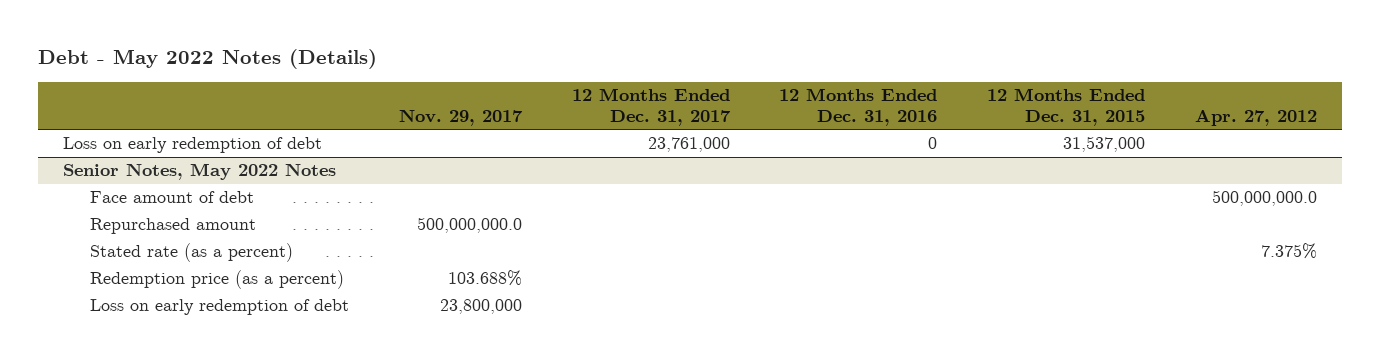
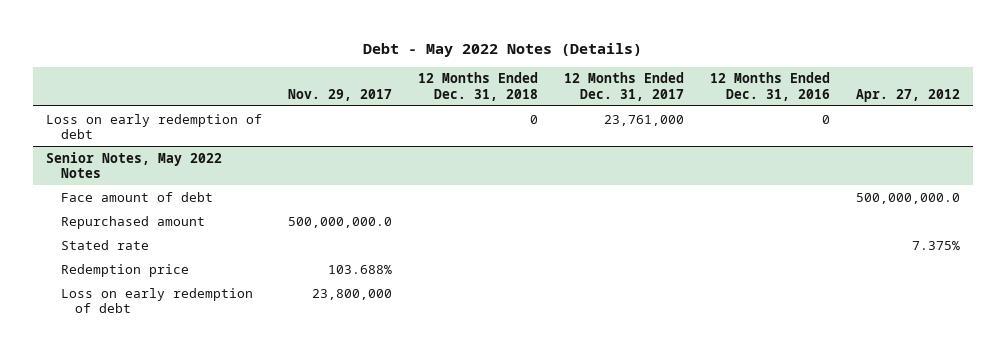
[987,88,1146,126] 12 Months Ended Dec. 31, 2015 -> none
none -> [418,72,539,101] 12 Months Ended Dec. 31, 2018
[89,243,293,263] Stated rate (as a percent) -> [60,239,149,250] Stated rate
[89,270,344,290] Redemption price (as a percent) -> [60,263,189,277] Redemption price

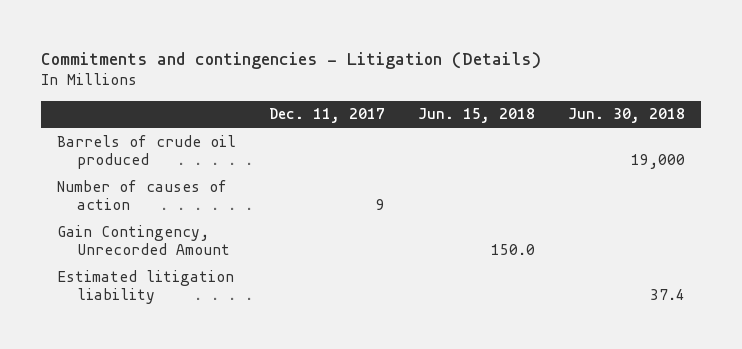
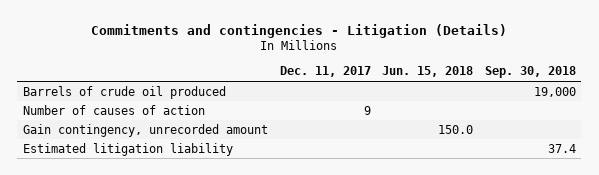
[567,108,685,124] Jun. 30, 2018 -> none
none -> [484,66,576,79] Sep. 30, 2018
[57,224,231,256] Gain Contingency, Unrecorded Amount -> [23,123,269,137] Gain contingency, unrecorded amount

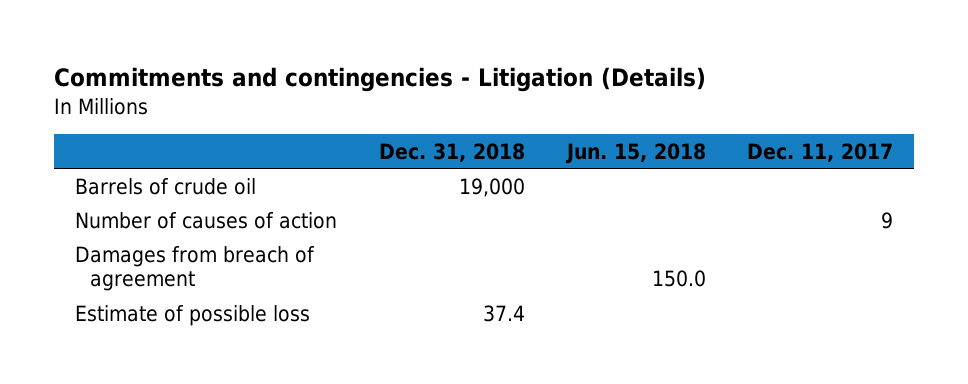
[484,66,576,79] Sep. 30, 2018 -> none
none -> [378,142,525,162] Dec. 31, 2018
[23,85,227,99] Barrels of crude oil produced -> [74,177,256,195] Barrels of crude oil
[23,123,269,137] Gain contingency, unrecorded amount -> [74,245,315,292] Damages from breach of agreement
[23,142,234,156] Estimated litigation liability -> [74,304,310,326] Estimate of possible loss

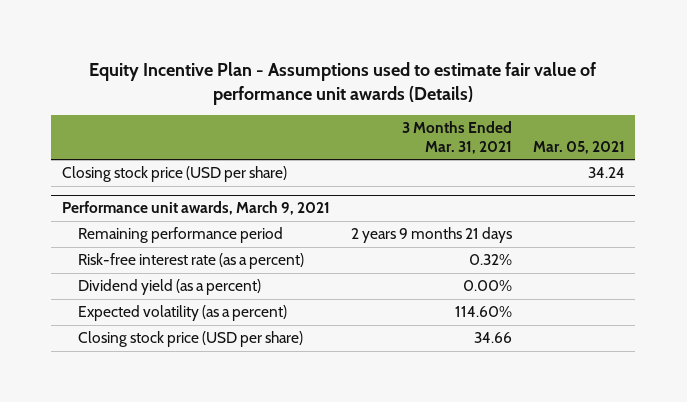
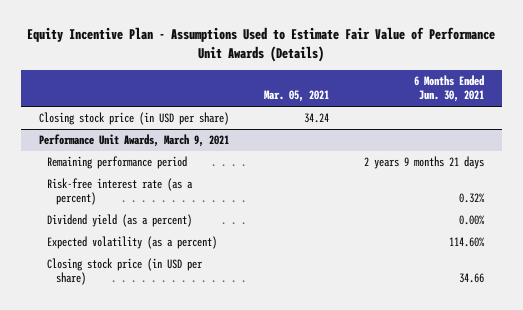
[89,61,597,105] Equity Incentive Plan - Assumptions used to estimate fair value of performance unit awards (Details) -> [27,27,496,63] Equity Incentive Plan - Assumptions Used to Estimate Fair Value of Performance Unit Awards (Details)
[401,121,512,154] 3 Months Ended Mar. 31, 2021 -> none
none -> [414,75,485,103] 6 Months Ended Jun. 30, 2021
[61,166,287,183] Closing stock price (USD per share) -> [38,112,229,126] Closing stock price (in USD per share)
[61,201,330,216] Performance unit awards, March 9, 2021 -> [38,134,229,148] Performance Unit Awards, March 9, 2021
[78,331,304,348] Closing stock price (USD per share) -> [47,258,204,286] Closing stock price (in USD per share)

